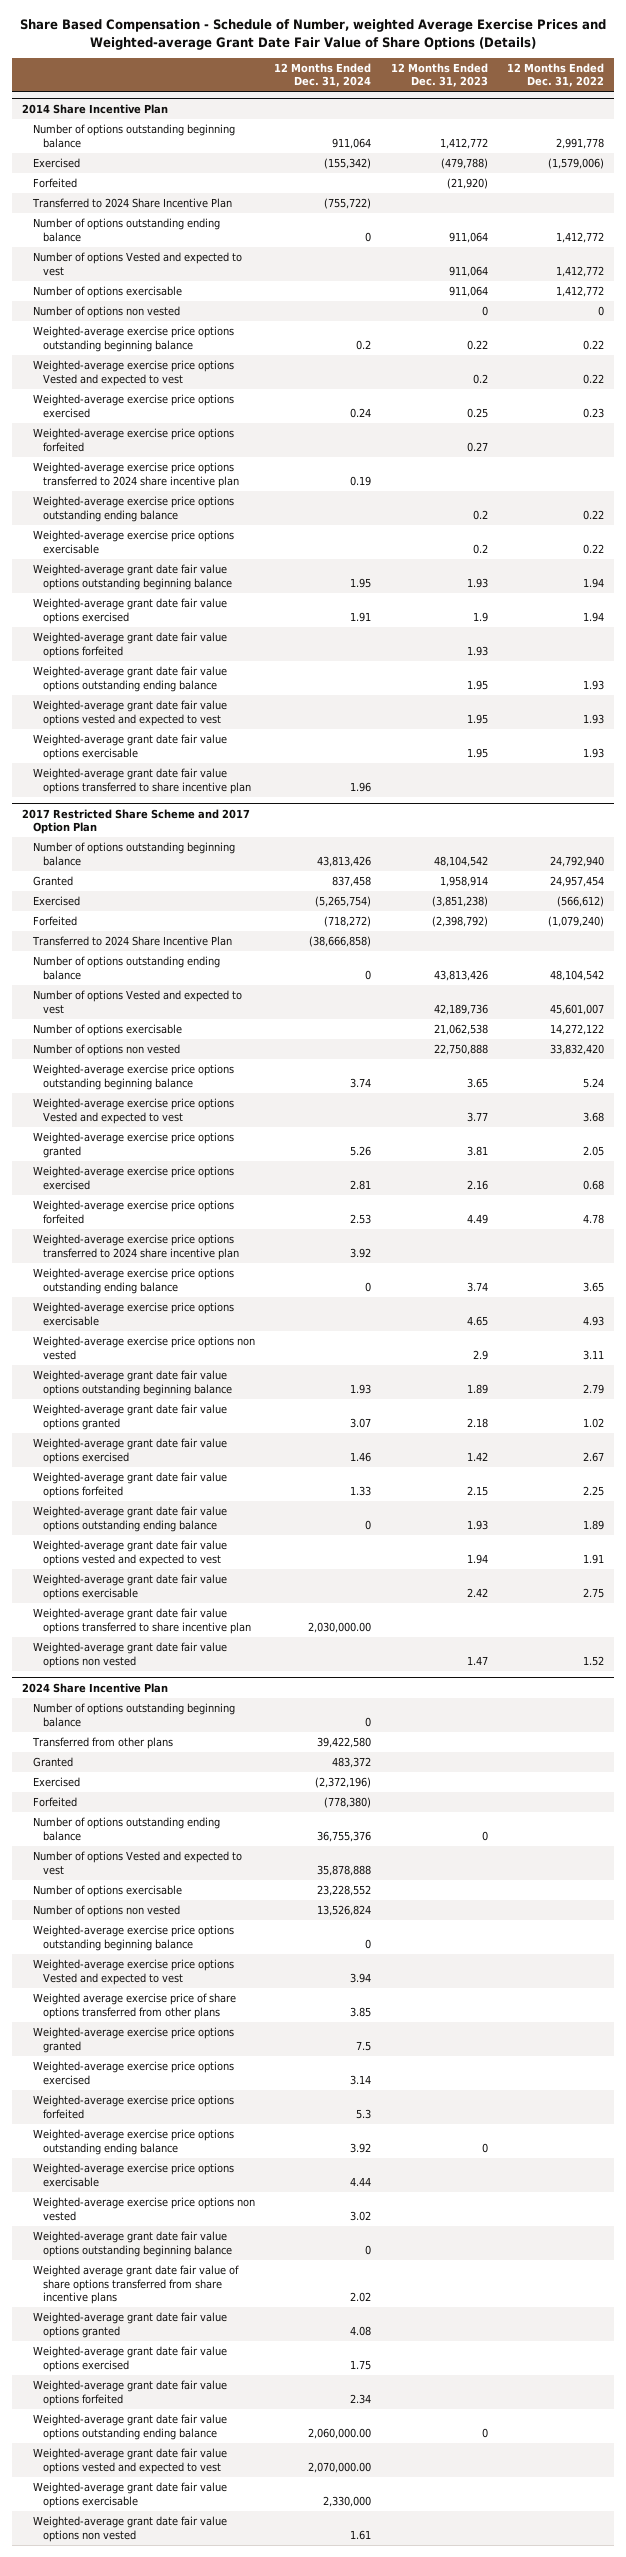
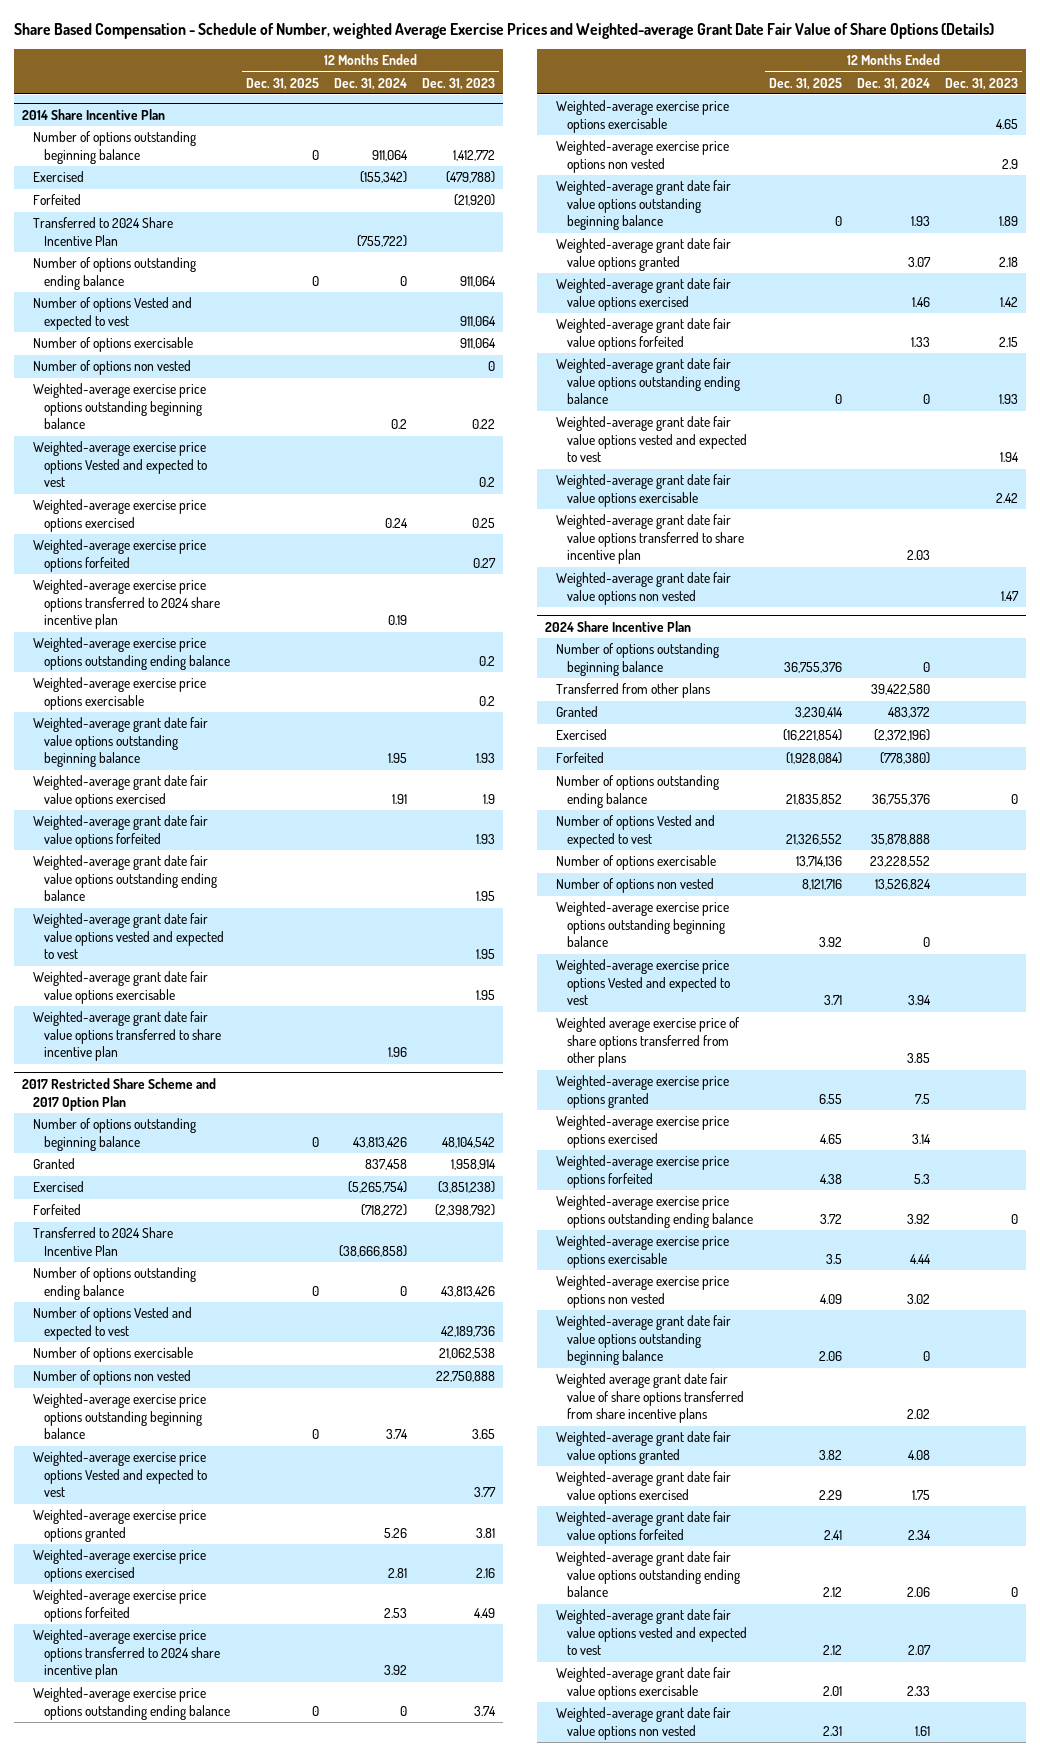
[507,62,605,88] 12 Months Ended Dec. 31, 2022 -> none
none -> [245,77,319,90] Dec. 31, 2025
[308,1621,372,1633] 2,030,000.00 -> [907,550,931,561] 2.03
[308,2427,372,2439] 2,060,000.00 -> [907,1587,931,1598] 2.06
[308,2461,372,2473] 2,070,000.00 -> [908,1645,932,1656] 2.07
[323,2495,372,2507] 2,330,000 -> [907,1685,931,1696] 2.33

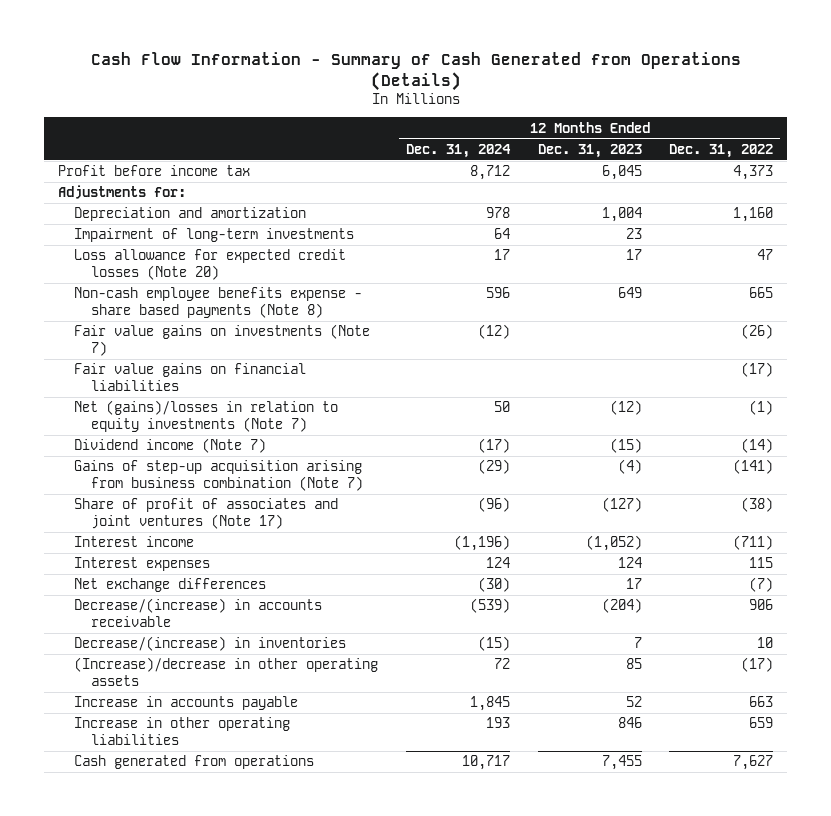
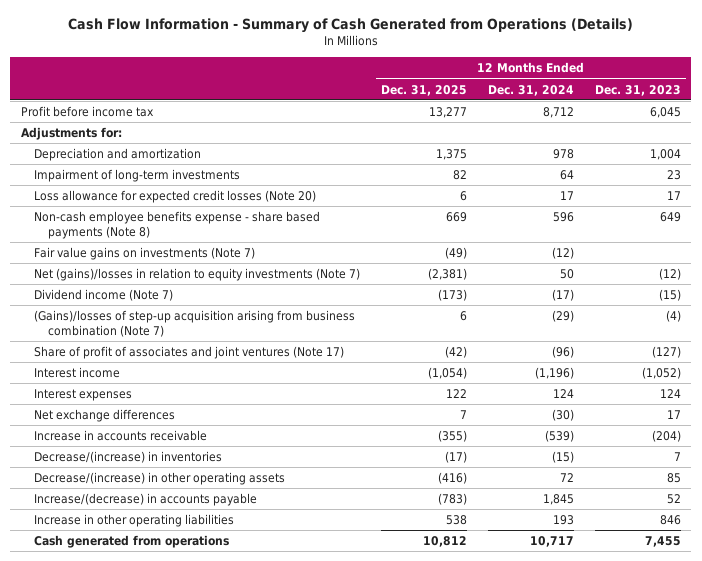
[669,143,774,158] Dec. 31, 2022 -> none
none -> [381,84,468,96] Dec. 31, 2025
[74,363,307,391] Fair value gains on financial liabilities -> none
[74,460,363,491] Gains of step-up acquisition arising from business combination (Note 7) -> [34,310,356,337] (Gains)/losses of step-up acquisition arising from business combination (Note 7)
[74,598,323,627] Decrease/(increase) in accounts receivable -> [34,430,208,442] Increase in accounts receivable
[74,657,379,686] (Increase)/decrease in other operating assets -> [34,472,286,486] Decrease/(increase) in other operating assets
[74,696,299,711] Increase in accounts payable -> [34,493,258,507] Increase/(decrease) in accounts payable

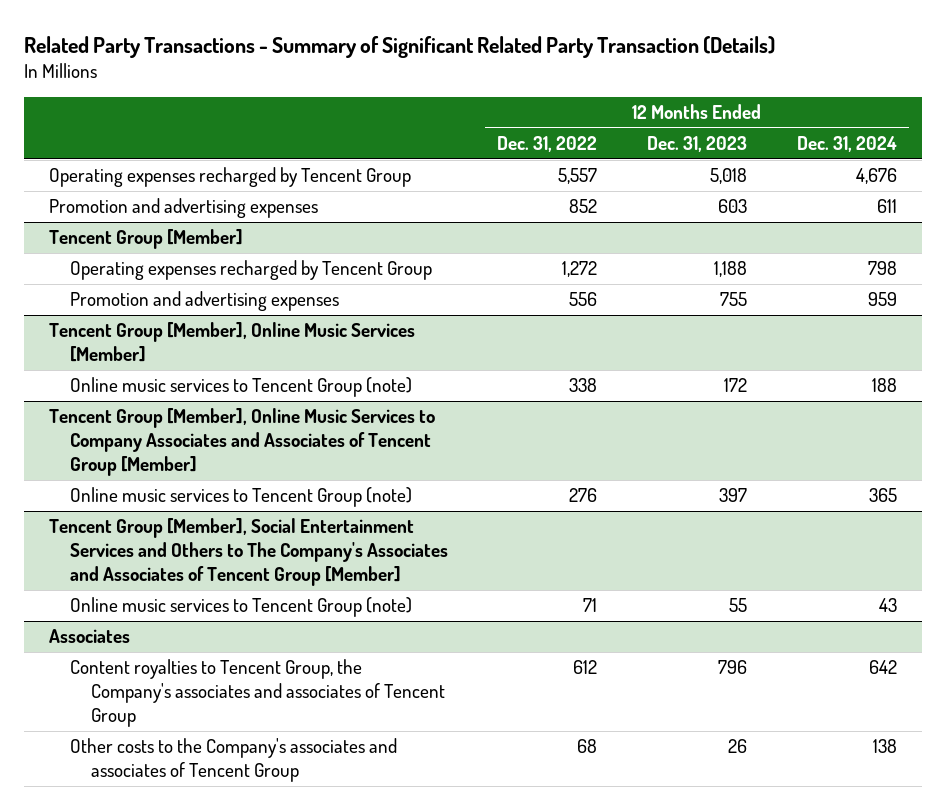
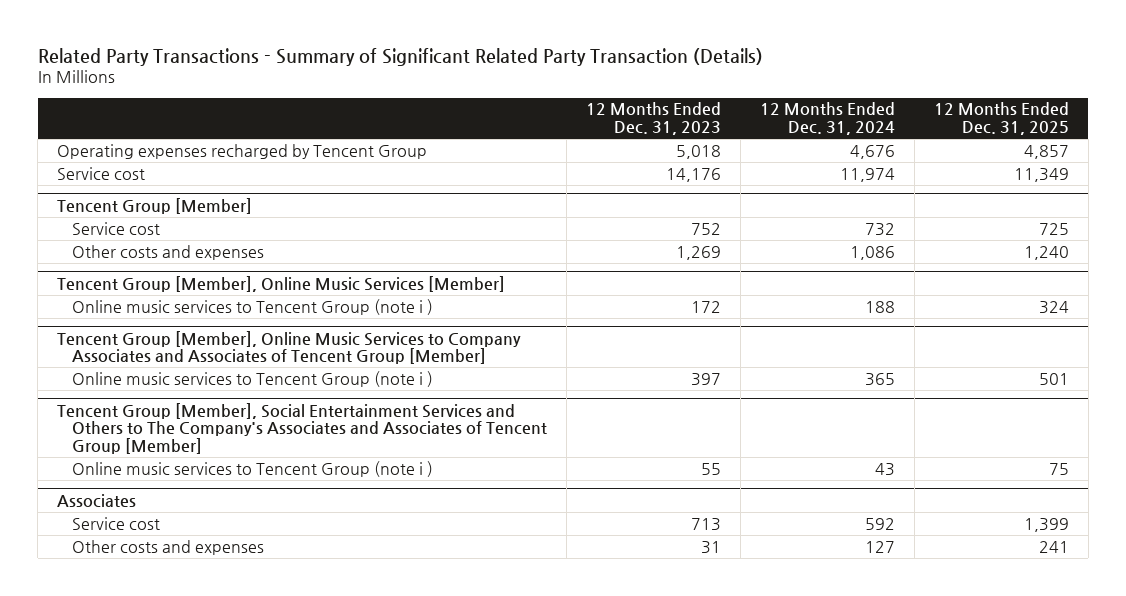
[497,136,598,153] Dec. 31, 2022 -> none
none -> [933,102,1069,136] 12 Months Ended Dec. 31, 2025
[48,198,318,219] Promotion and advertising expenses -> none
none -> [57,166,146,180] Service cost
[69,260,432,281] Operating expenses recharged by Tencent Group -> none
[69,291,339,312] Promotion and advertising expenses -> none
none -> [71,221,160,235] Service cost
none -> [71,244,264,260] Other costs and expenses
[69,377,412,398] Online music services to Tencent Group (note) -> [71,298,433,315] Online music services to Tencent Group (note i )
[69,487,412,508] Online music services to Tencent Group (note) -> [71,370,433,387] Online music services to Tencent Group (note i )
[69,597,412,618] Online music services to Tencent Group (note) -> [71,460,433,477] Online music services to Tencent Group (note i )
[69,659,445,728] Content royalties to Tencent Group, the Company's associates and associates of Tencent Group -> none
[69,738,397,783] Other costs to the Company's associates and associates of Tencent Group -> none
none -> [71,516,160,530] Service cost
none -> [71,539,264,555] Other costs and expenses

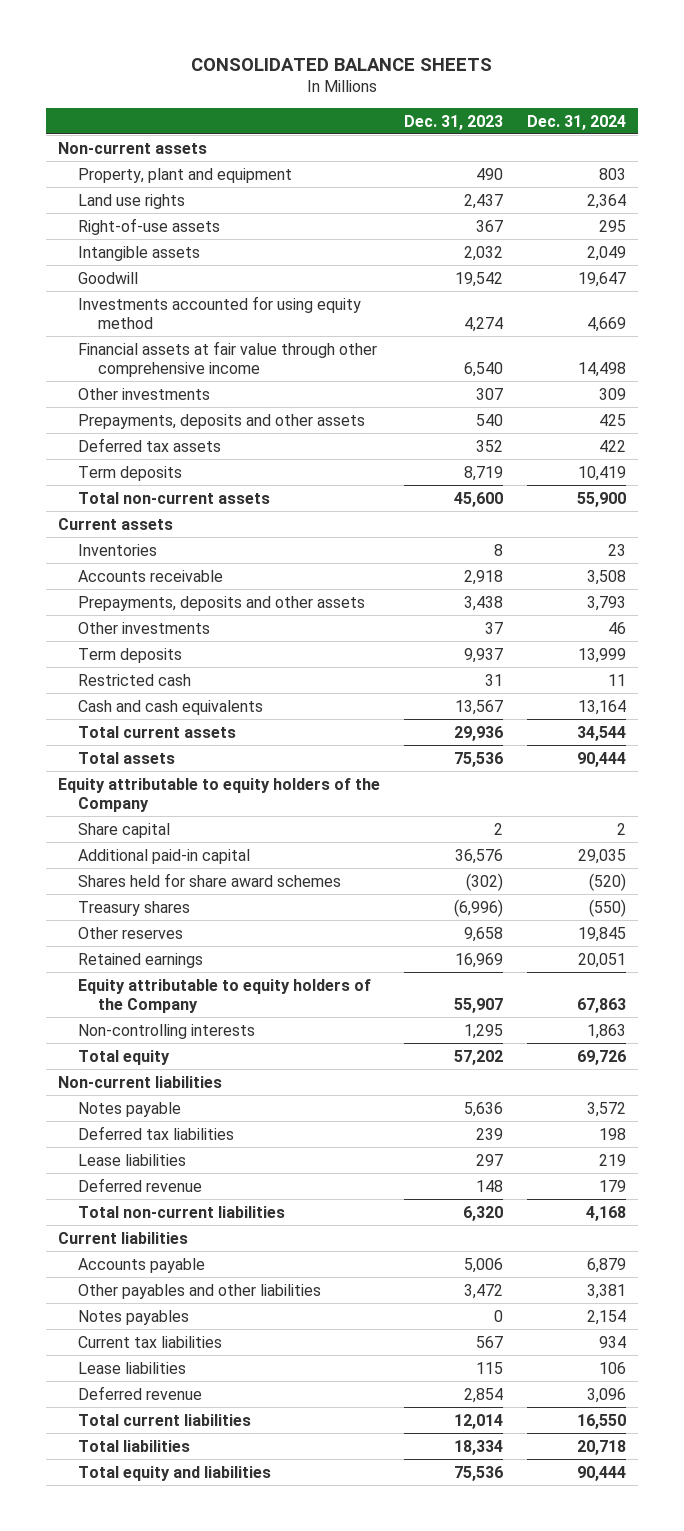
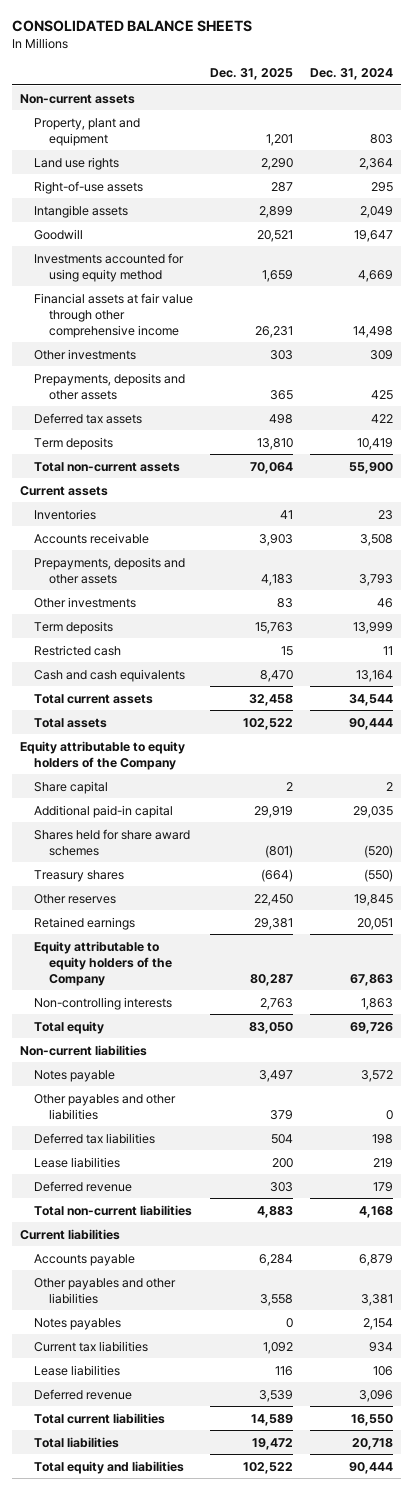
[403,114,503,130] Dec. 31, 2023 -> none
none -> [210,68,294,81] Dec. 31, 2025
none -> [34,1093,177,1120] Other payables and other liabilities

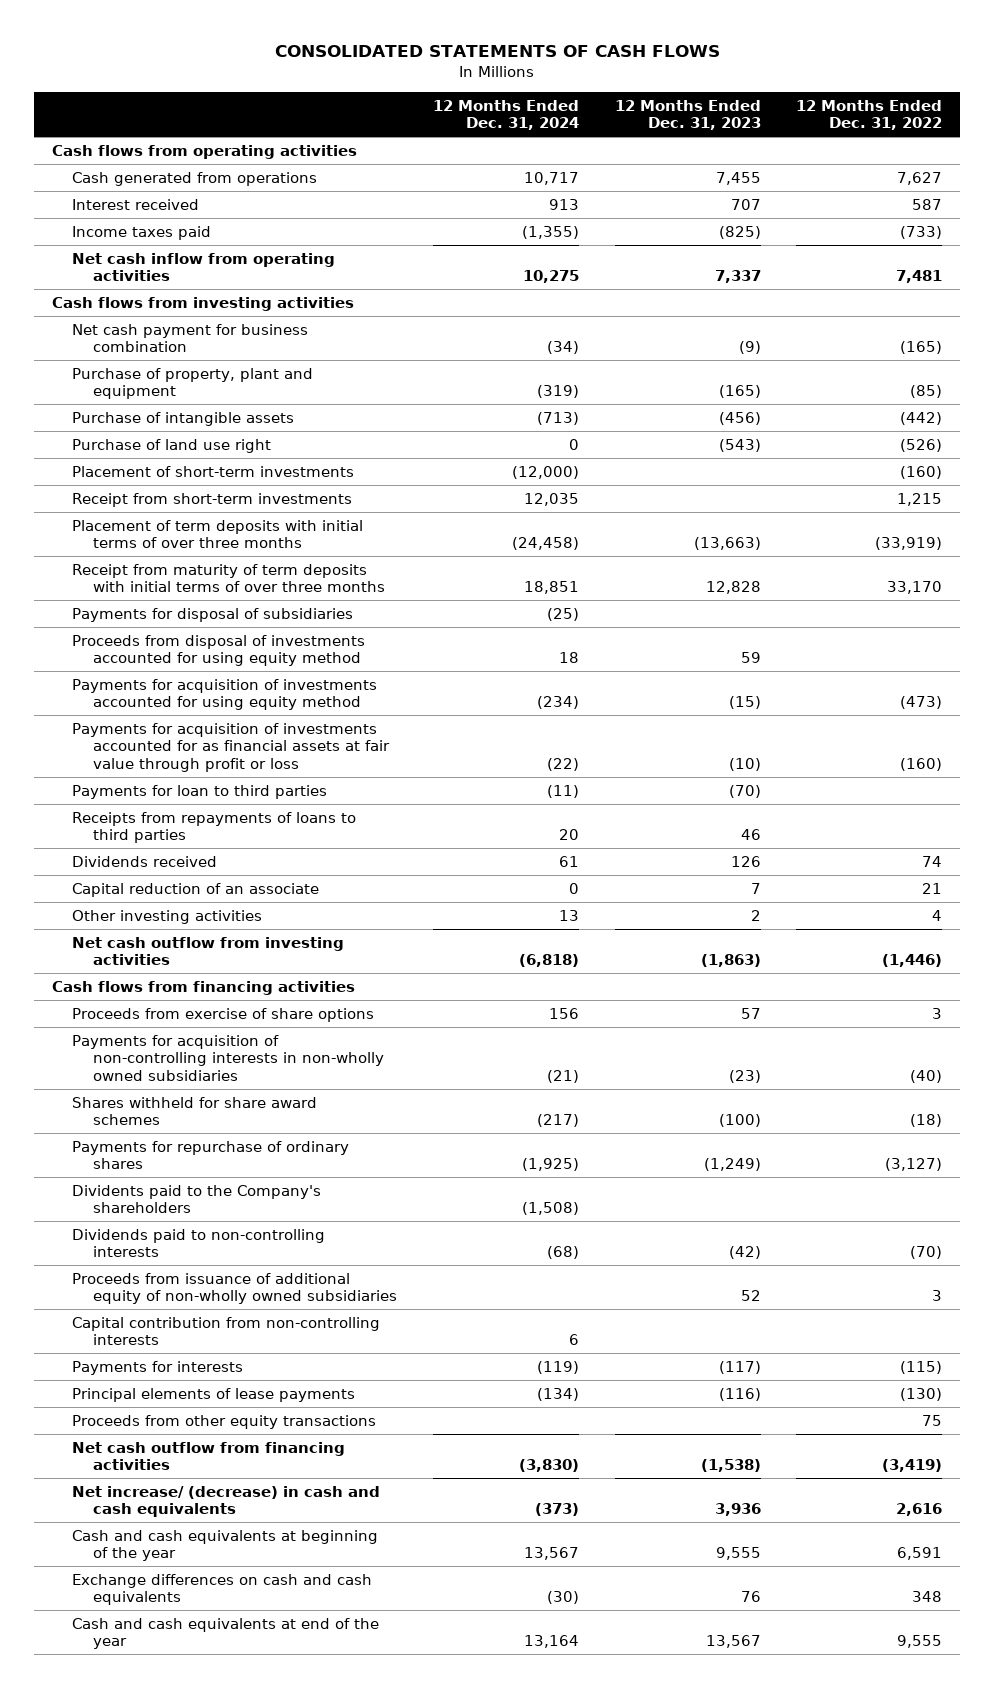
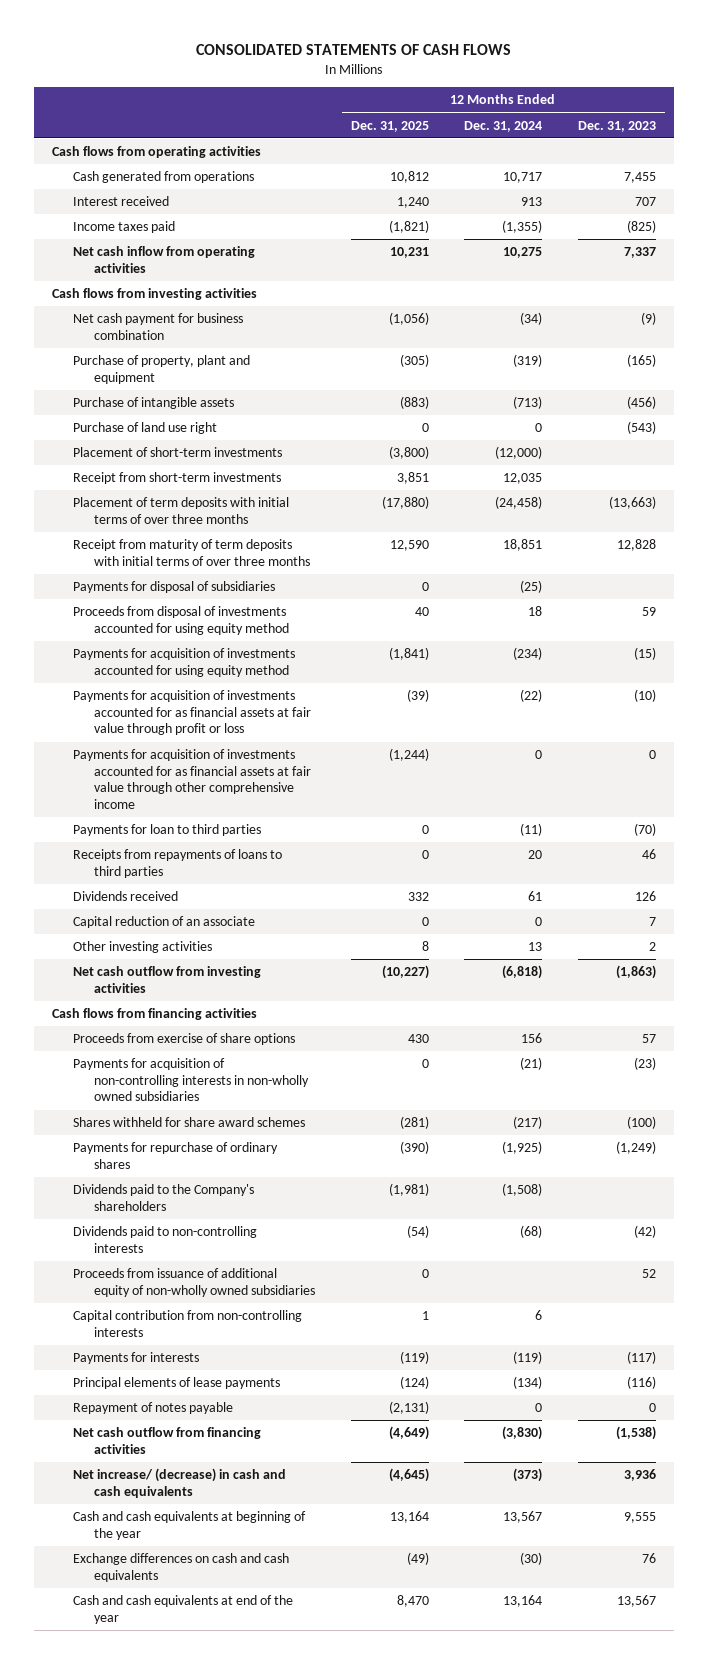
[796,99,943,131] 12 Months Ended Dec. 31, 2022 -> none
none -> [350,120,429,132] Dec. 31, 2025
none -> [73,749,312,810] Payments for acquisition of investments accounted for as financial assets at fair value through other comprehensive income
[72,1184,322,1214] Dividents paid to the Company's shareholders -> [73,1184,255,1211] Dividends paid to the Company's shareholders
[72,1414,377,1429] Proceeds from other equity transactions -> none
none -> [73,1402,234,1415] Repayment of notes payable

